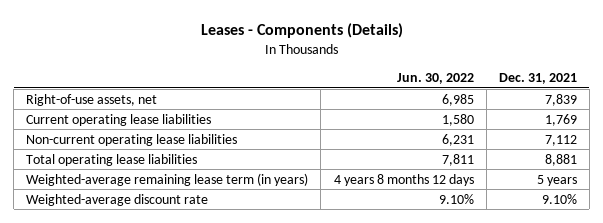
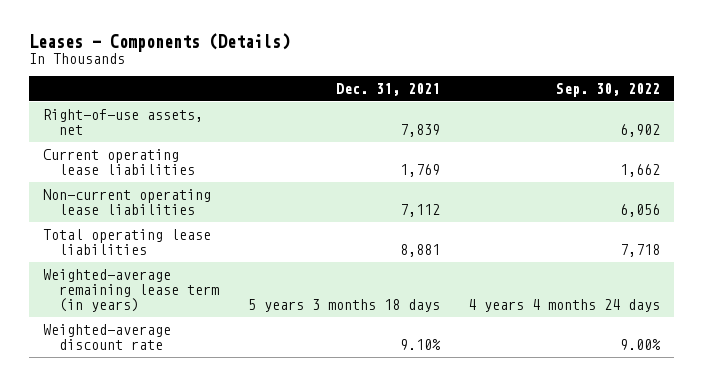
[396,73,474,85] Jun. 30, 2022 -> none
none -> [555,82,660,97] Sep. 30, 2022
[536,174,577,186] 5 years -> [247,298,440,312] 5 years 3 months 18 days

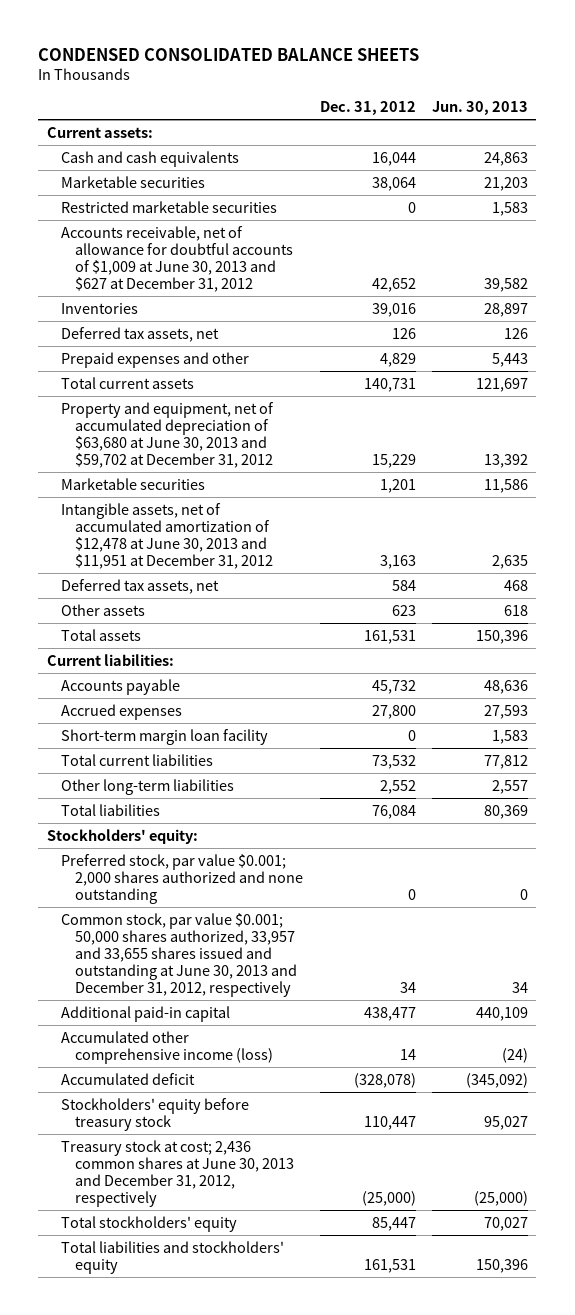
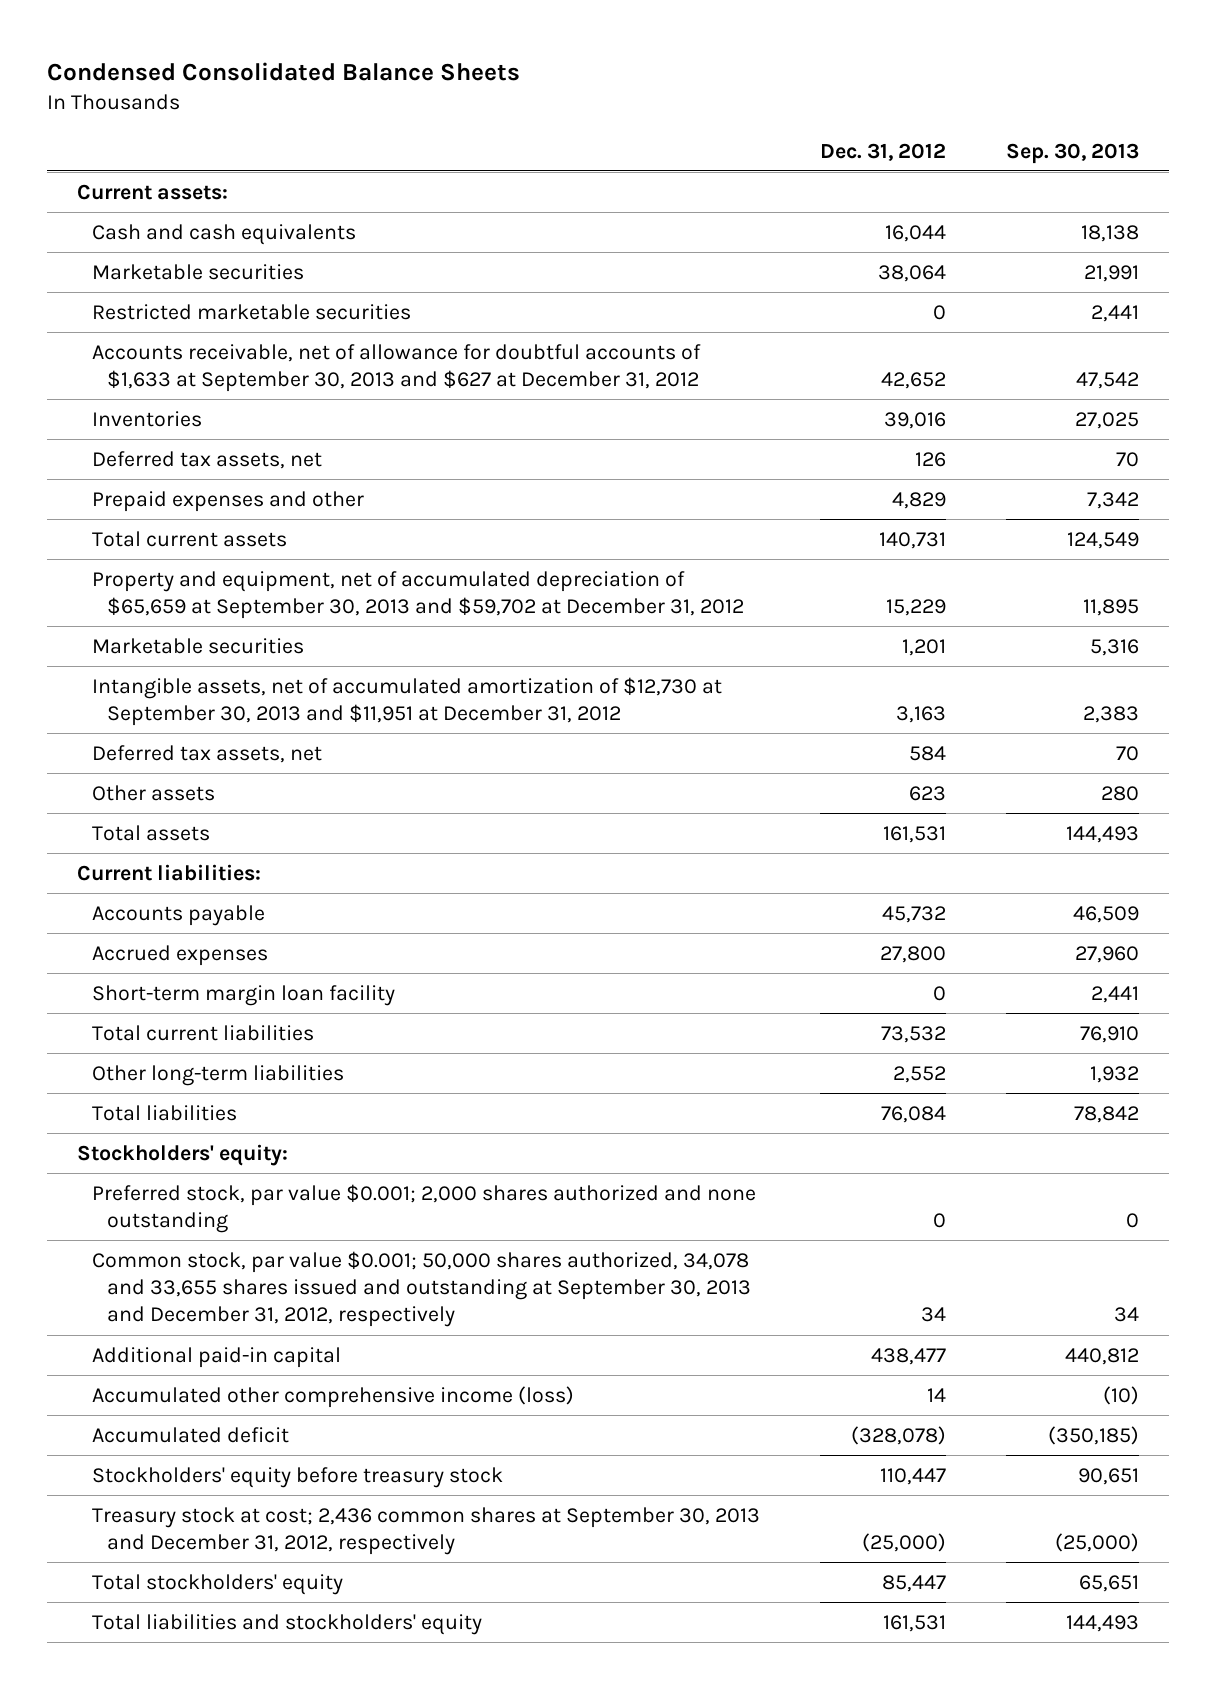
[38,47,420,61] CONDENSED CONSOLIDATED BALANCE SHEETS -> [47,62,521,82] Condensed Consolidated Balance Sheets
[432,100,529,115] Jun. 30, 2013 -> none
none -> [1006,142,1140,164] Sep. 30, 2013
[60,225,294,292] Accounts receivable, net of allowance for doubtful accounts of $1,009 at June 30, 2013 and $627 at December 31, 2012 -> [92,343,702,393] Accounts receivable, net of allowance for doubtful accounts of $1,633 at September 30, 2013 and $627 at December 31, 2012
[60,401,274,468] Property and equipment, net of accumulated depreciation of $63,680 at June 30, 2013 and $59,702 at December 31, 2012 -> [92,570,745,620] Property and equipment, net of accumulated depreciation of $65,659 at September 30, 2013 and $59,702 at December 31, 2012
[60,502,274,569] Intangible assets, net of accumulated amortization of $12,478 at June 30, 2013 and $11,951 at December 31, 2012 -> [92,676,723,727] Intangible assets, net of accumulated amortization of $12,730 at September 30, 2013 and $11,951 at December 31, 2012
[60,912,298,998] Common stock, par value $0.001; 50,000 shares authorized, 33,957 and 33,655 shares issued and outstanding at June 30, 2013 and December 31, 2012, respectively -> [92,1250,752,1328] Common stock, par value $0.001; 50,000 shares authorized, 34,078 and 33,655 shares issued and outstanding at September 30, 2013 and December 31, 2012, respectively
[60,1139,295,1207] Treasury stock at cost; 2,436 common shares at June 30, 2013 and December 31, 2012, respectively -> [92,1506,761,1556] Treasury stock at cost; 2,436 common shares at September 30, 2013 and December 31, 2012, respectively

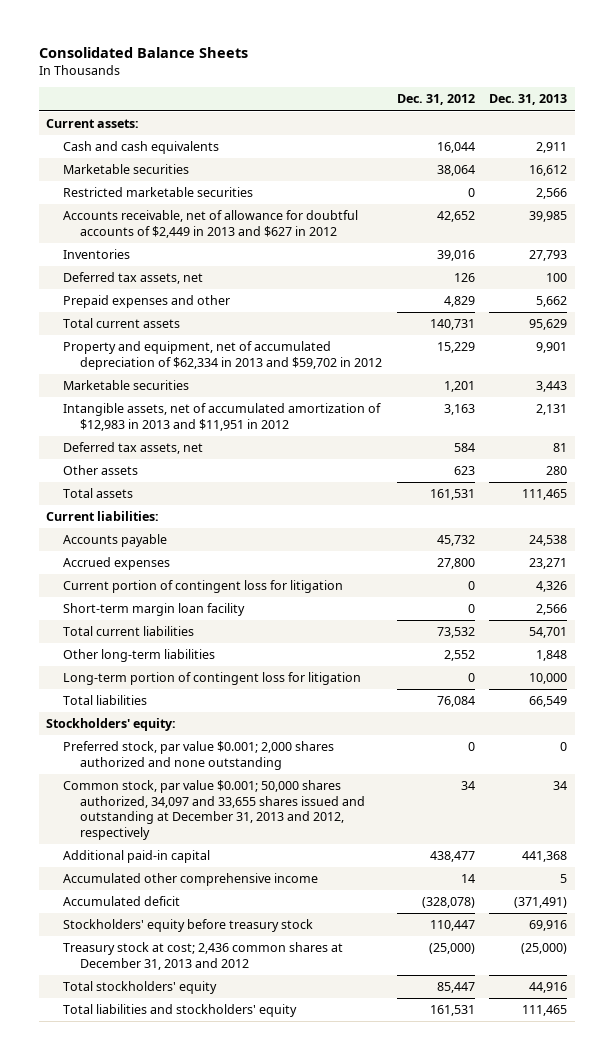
[47,62,521,82] Condensed Consolidated Balance Sheets -> [38,46,248,58] Consolidated Balance Sheets
[1006,142,1140,164] Sep. 30, 2013 -> none
none -> [489,94,568,106] Dec. 31, 2013
[92,343,702,393] Accounts receivable, net of allowance for doubtful accounts of $1,633 at September 30, 2013 and $627 at December 31, 2012 -> [62,210,358,238] Accounts receivable, net of allowance for doubtful accounts of $2,449 in 2013 and $627 in 2012
[92,570,745,620] Property and equipment, net of accumulated depreciation of $65,659 at September 30, 2013 and $59,702 at December 31, 2012 -> [62,341,382,370] Property and equipment, net of accumulated depreciation of $62,334 in 2013 and $59,702 in 2012
[92,676,723,727] Intangible assets, net of accumulated amortization of $12,730 at September 30, 2013 and $11,951 at December 31, 2012 -> [62,403,381,431] Intangible assets, net of accumulated amortization of $12,983 in 2013 and $11,951 in 2012
none -> [62,580,343,594] Current portion of contingent loss for litigation
none -> [62,672,361,686] Long-term portion of contingent loss for litigation
[92,1250,752,1328] Common stock, par value $0.001; 50,000 shares authorized, 34,078 and 33,655 shares issued and outstanding at September 30, 2013 and December 31, 2012, respectively -> [62,780,365,840] Common stock, par value $0.001; 50,000 shares authorized, 34,097 and 33,655 shares issued and outstanding at December 31, 2013 and 2012, respectively
[92,1385,575,1408] Accumulated other comprehensive income (loss) -> [62,873,318,887] Accumulated other comprehensive income
[92,1506,761,1556] Treasury stock at cost; 2,436 common shares at September 30, 2013 and December 31, 2012, respectively -> [62,942,343,970] Treasury stock at cost; 2,436 common shares at December 31, 2013 and 2012

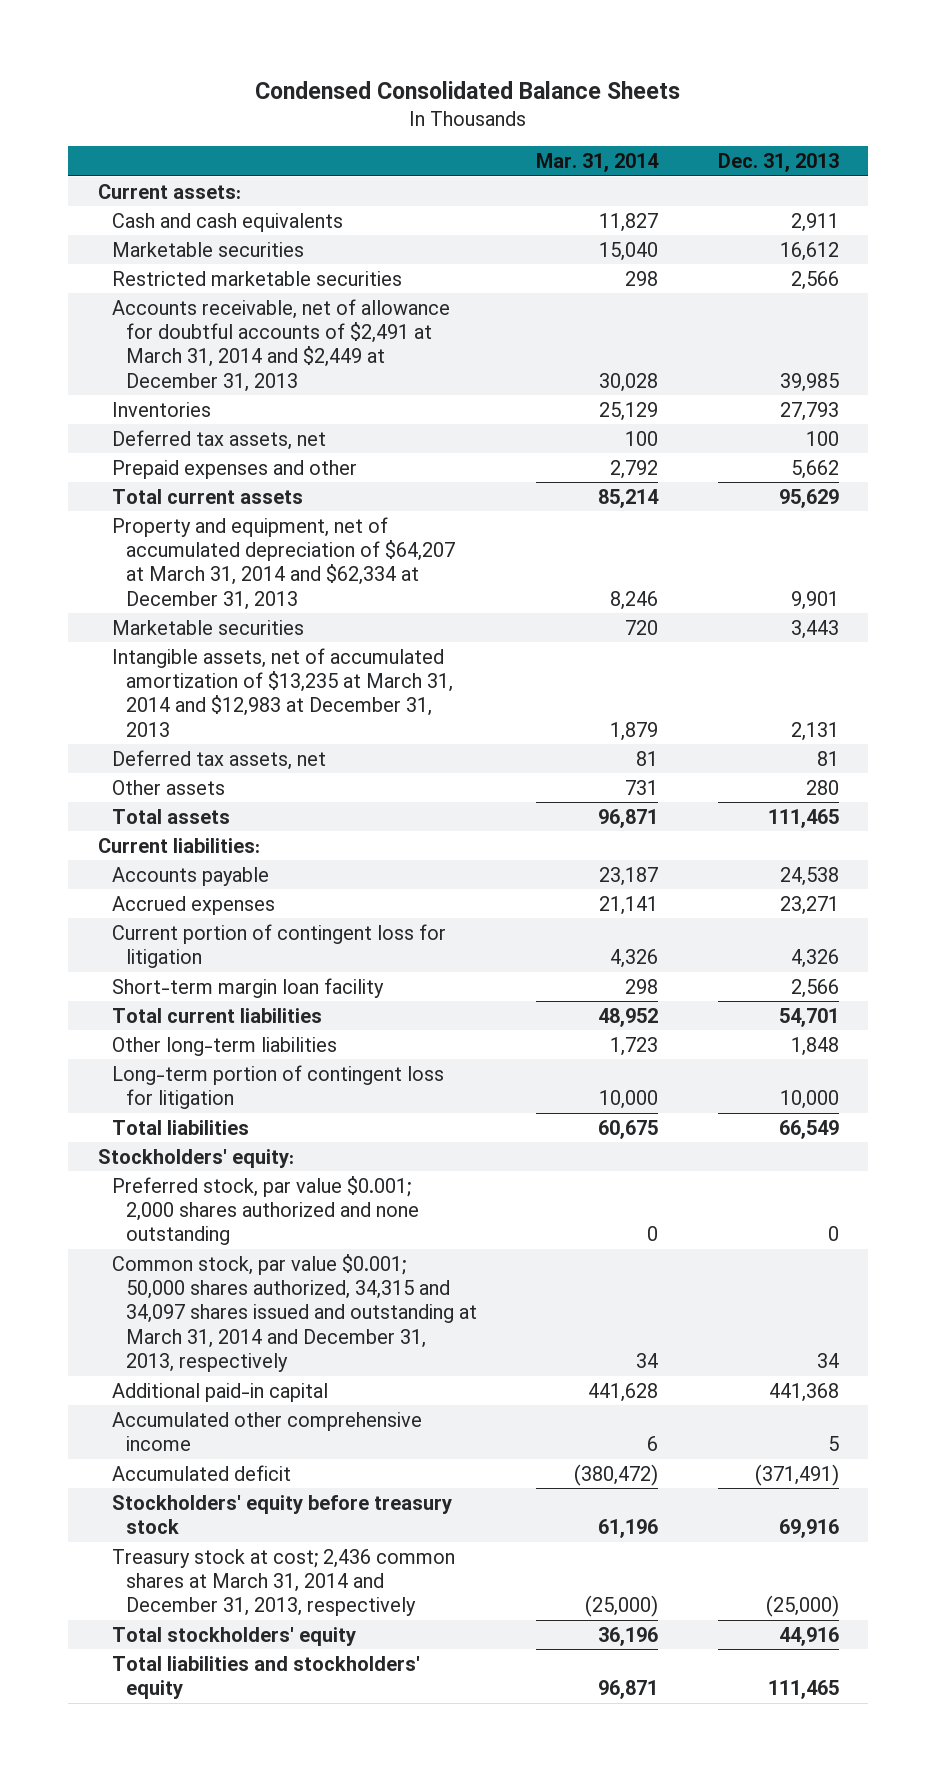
[38,46,248,58] Consolidated Balance Sheets -> [255,81,681,100] Condensed Consolidated Balance Sheets
[396,94,475,106] Dec. 31, 2012 -> none
none -> [536,152,660,172] Mar. 31, 2014
[62,210,358,238] Accounts receivable, net of allowance for doubtful accounts of $2,449 in 2013 and $627 in 2012 -> [112,298,451,392] Accounts receivable, net of allowance for doubtful accounts of $2,491 at March 31, 2014 and $2,449 at December 31, 2013
[62,341,382,370] Property and equipment, net of accumulated depreciation of $62,334 in 2013 and $59,702 in 2012 -> [112,516,456,610] Property and equipment, net of accumulated depreciation of $64,207 at March 31, 2014 and $62,334 at December 31, 2013
[62,403,381,431] Intangible assets, net of accumulated amortization of $12,983 in 2013 and $11,951 in 2012 -> [112,647,454,737] Intangible assets, net of accumulated amortization of $13,235 at March 31, 2014 and $12,983 at December 31, 2013
[62,780,365,840] Common stock, par value $0.001; 50,000 shares authorized, 34,097 and 33,655 shares issued and outstanding at December 31, 2013 and 2012, respectively -> [112,1253,478,1373] Common stock, par value $0.001; 50,000 shares authorized, 34,315 and 34,097 shares issued and outstanding at March 31, 2014 and December 31, 2013, respectively
[62,942,343,970] Treasury stock at cost; 2,436 common shares at December 31, 2013 and 2012 -> [112,1548,456,1617] Treasury stock at cost; 2,436 common shares at March 31, 2014 and December 31, 2013, respectively

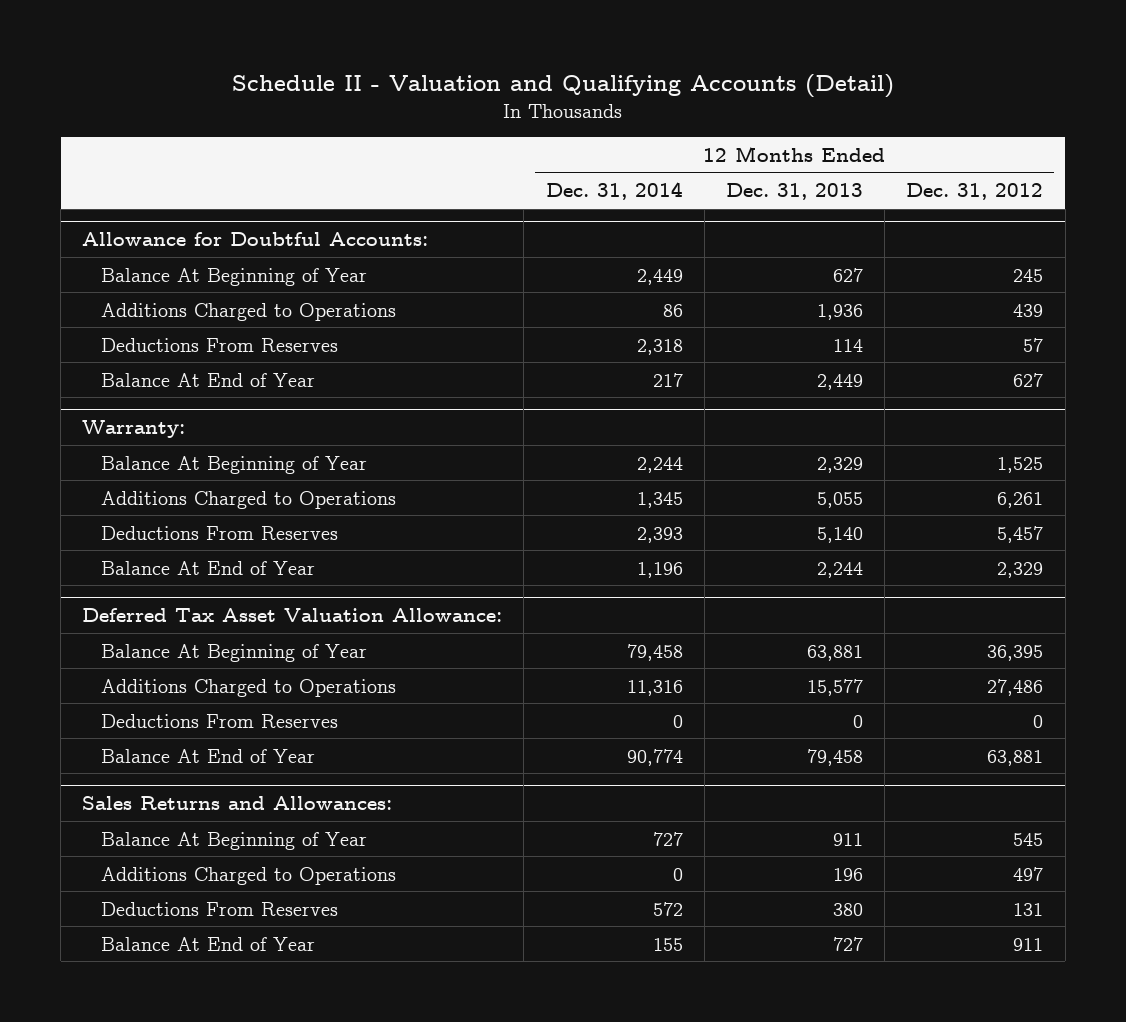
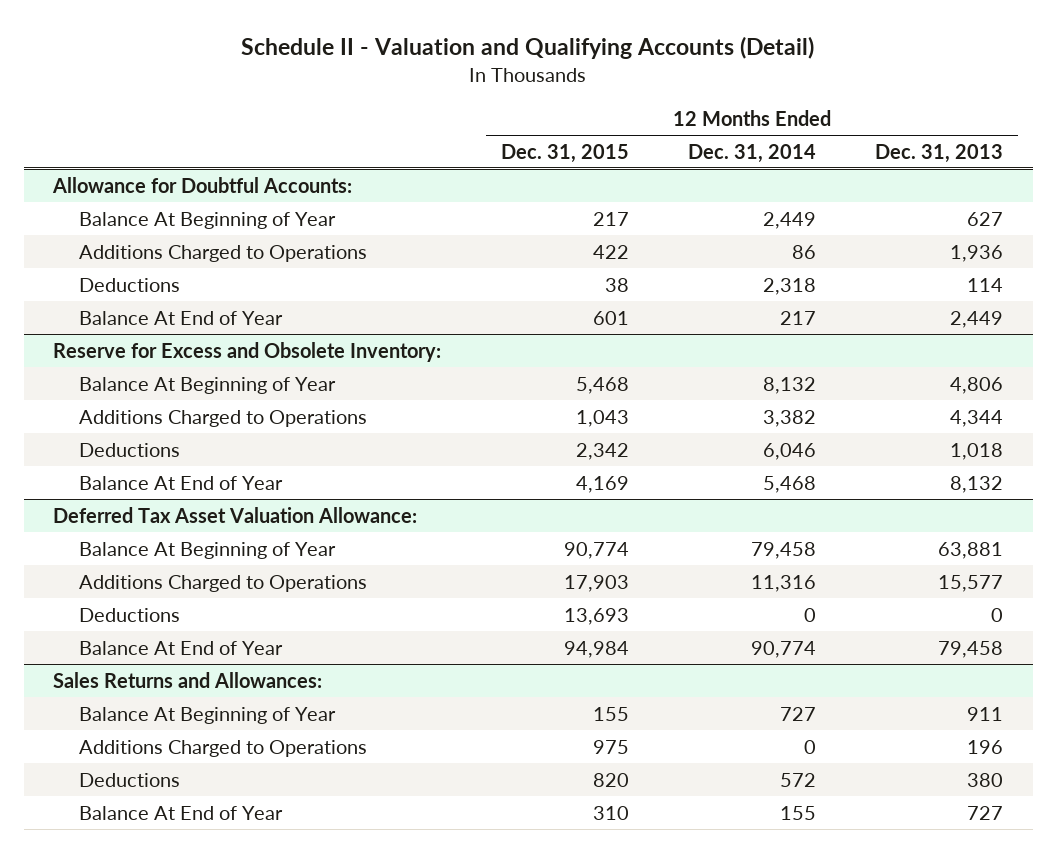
[906,183,1044,201] Dec. 31, 2012 -> none
none -> [500,143,629,163] Dec. 31, 2015
[101,337,339,352] Deductions From Reserves -> [78,277,180,292] Deductions
[82,420,186,439] Warranty: -> none
none -> [53,341,442,362] Reserve for Excess and Obsolete Inventory:
[636,456,683,473] 2,244 -> [762,376,816,394] 8,132
[816,456,863,473] 2,329 -> [950,376,1004,394] 4,806
[636,491,683,508] 1,345 -> [762,409,816,427] 3,382
[816,491,863,508] 5,055 -> [950,409,1004,427] 4,344
[101,525,339,540] Deductions From Reserves -> [78,442,180,457] Deductions
[636,526,683,543] 2,393 -> [762,442,816,460] 6,046
[816,526,863,543] 5,140 -> [950,442,1004,460] 1,018
[636,561,683,578] 1,196 -> [762,475,816,493] 5,468
[816,561,863,578] 2,244 -> [950,475,1004,493] 8,132
[101,713,339,728] Deductions From Reserves -> [78,607,180,622] Deductions
[101,901,339,916] Deductions From Reserves -> [78,772,180,787] Deductions

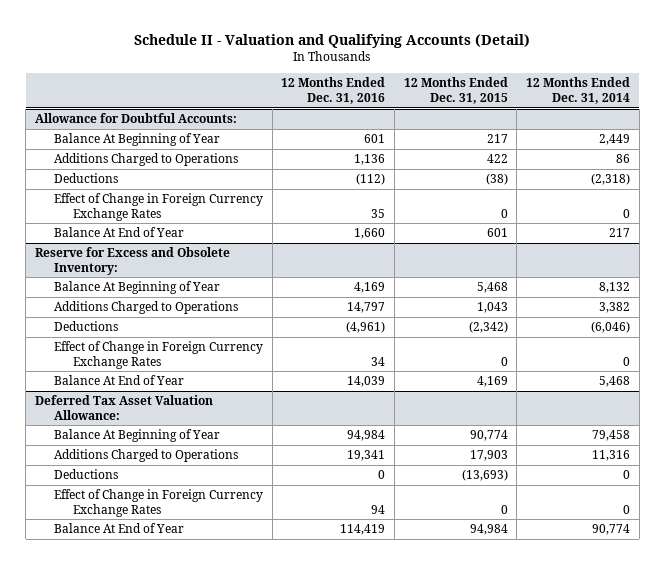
[875,143,1004,163] Dec. 31, 2013 -> none
none -> [281,77,386,105] 12 Months Ended Dec. 31, 2016
[604,277,629,292] 38 -> [485,173,508,186] (38)
[762,277,816,295] 2,318 -> [590,173,630,186] (2,318)
none -> [53,193,263,221] Effect of Change in Foreign Currency Exchange Rates
[575,442,629,460] 2,342 -> [468,321,508,334] (2,342)
[762,442,816,460] 6,046 -> [590,321,630,334] (6,046)
none -> [53,341,263,369] Effect of Change in Foreign Currency Exchange Rates
[563,607,629,625] 13,693 -> [461,469,508,482] (13,693)
none -> [53,489,263,517] Effect of Change in Foreign Currency Exchange Rates
[53,671,323,688] Sales Returns and Allowances: -> none
[78,706,336,724] Balance At Beginning of Year -> none
[78,739,367,757] Additions Charged to Operations -> none
[78,772,180,787] Deductions -> none
[78,805,283,820] Balance At End of Year -> none

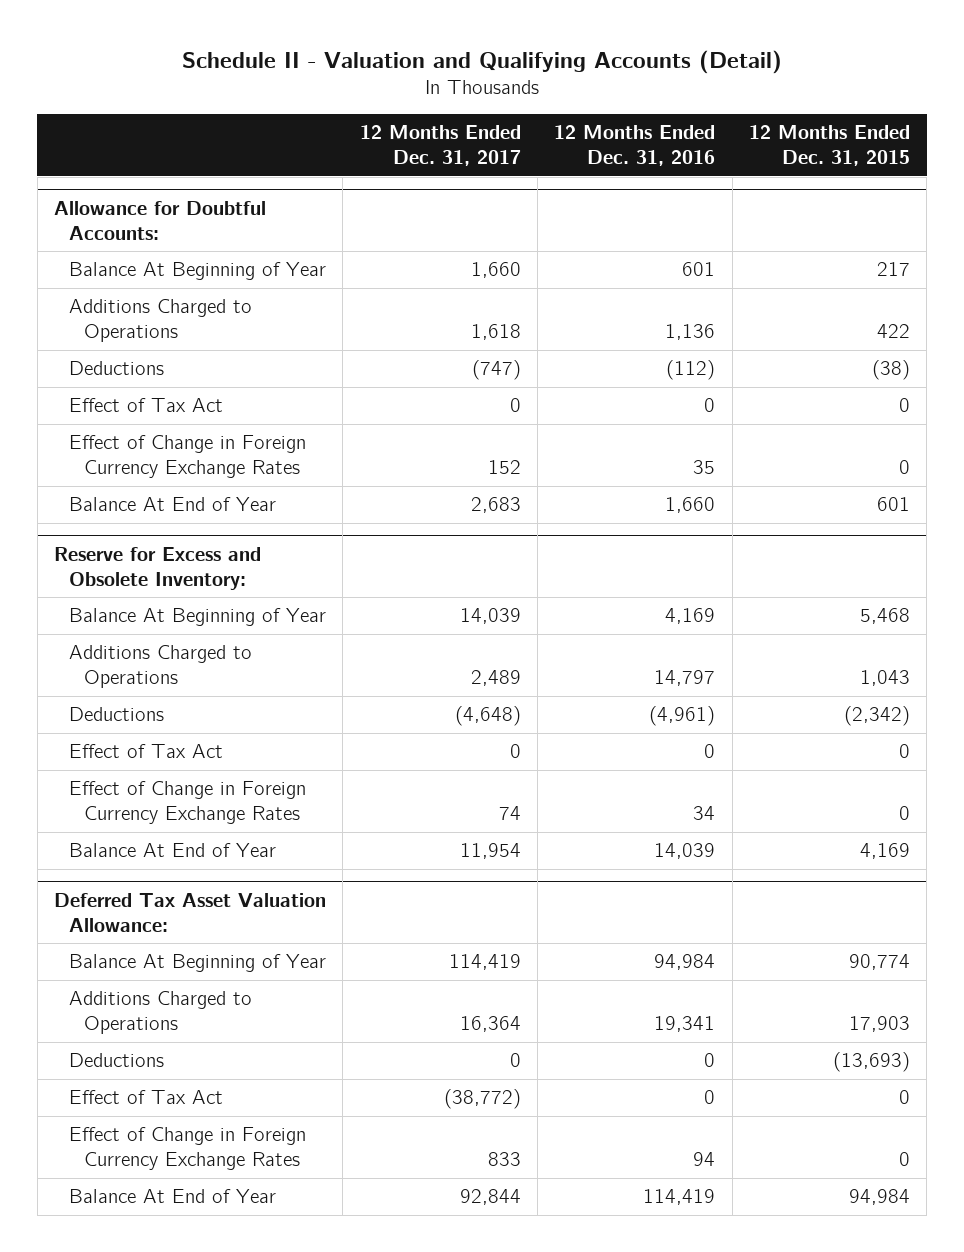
[525,77,630,105] 12 Months Ended Dec. 31, 2014 -> none
none -> [359,125,521,166] 12 Months Ended Dec. 31, 2017
none -> [69,398,224,413] Effect of Tax Act
none -> [69,744,224,759] Effect of Tax Act
none -> [69,1090,224,1105] Effect of Tax Act

